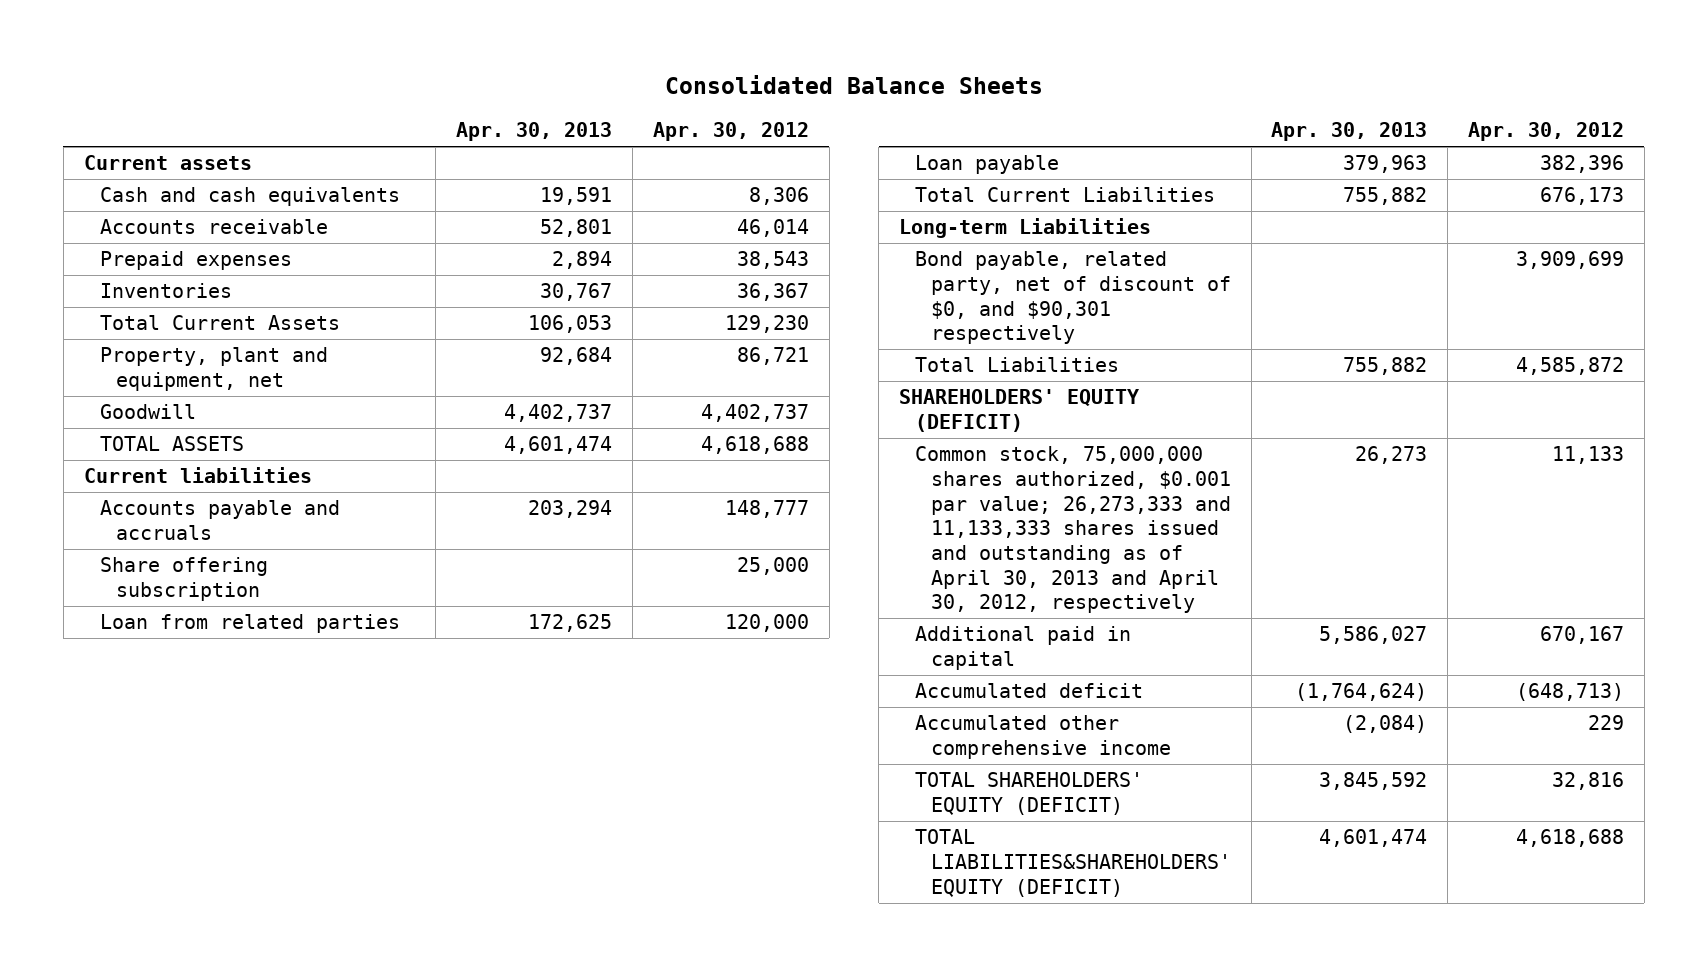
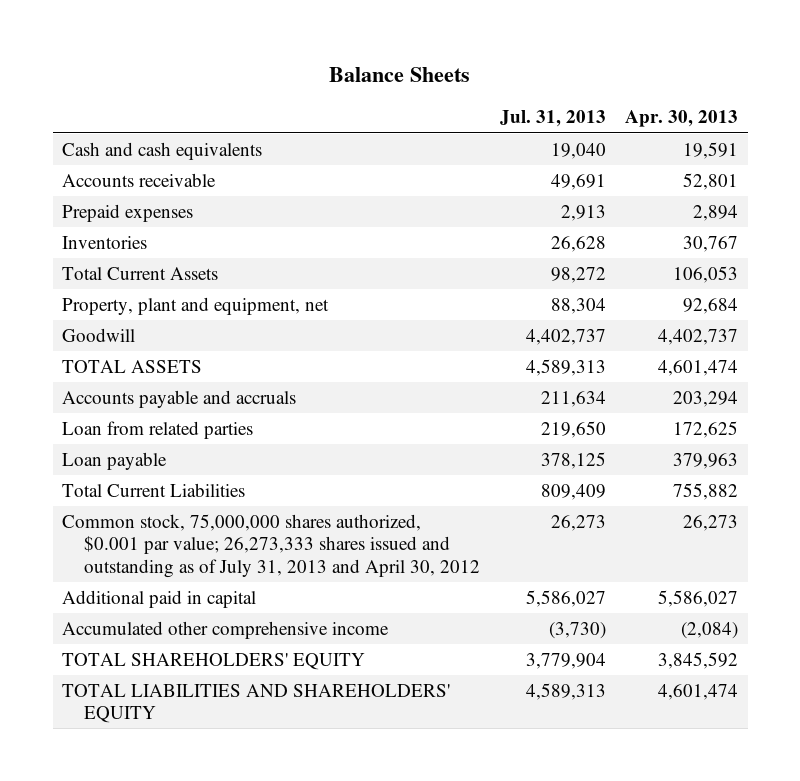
[664,75,1043,95] Consolidated Balance Sheets -> [329,67,471,83] Balance Sheets
[652,122,809,142] Apr. 30, 2012 -> none
none -> [499,110,606,128] Jul. 31, 2013
[83,155,252,171] Current assets -> none
[83,467,312,484] Current liabilities -> none
[99,557,268,601] Share offering subscription -> none
[898,218,1151,239] Long-term Liabilities -> none
[914,251,1231,345] Bond payable, related party, net of discount of $0, and $90,301 respectively -> none
[914,357,1119,373] Total Liabilities -> none
[898,389,1139,432] SHAREHOLDERS' EQUITY (DEFICIT) -> none
[914,446,1231,614] Common stock, 75,000,000 shares authorized, $0.001 par value; 26,273,333 and 11,133,333 shares issued and outstanding as of April 30, 2013 and April 30, 2012, respectively -> [62,513,481,578] Common stock, 75,000,000 shares authorized, $0.001 par value; 26,273,333 shares issued and outstanding as of July 31, 2013 and April 30, 2012
[914,683,1143,699] Accumulated deficit -> none
[914,772,1143,815] TOTAL SHAREHOLDERS' EQUITY (DEFICIT) -> [62,652,366,670] TOTAL SHAREHOLDERS' EQUITY
[914,829,1231,897] TOTAL LIABILITIES&SHAREHOLDERS' EQUITY (DEFICIT) -> [62,683,451,724] TOTAL LIABILITIES AND SHAREHOLDERS' EQUITY

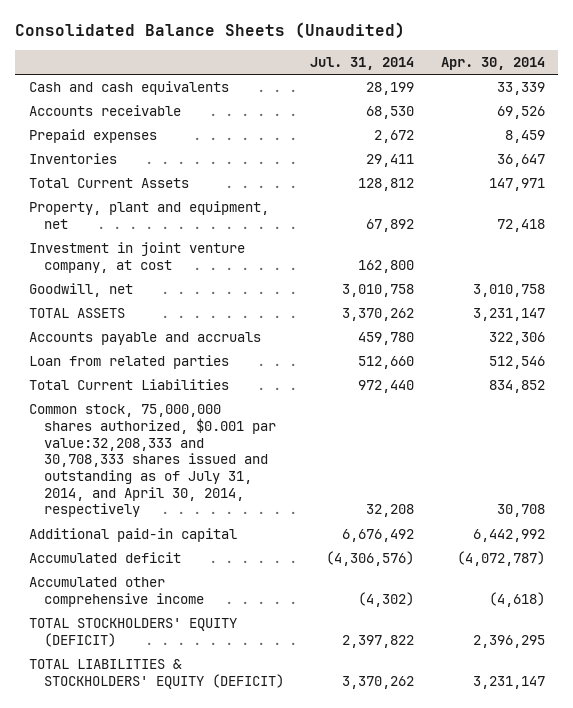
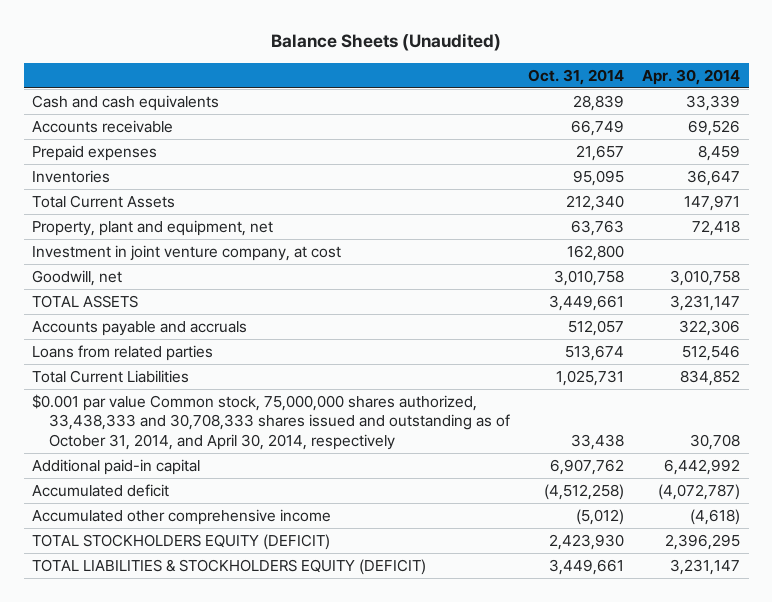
[15,22,406,39] Consolidated Balance Sheets (Unaudited) -> [271,33,502,52] Balance Sheets (Unaudited)
[310,56,415,70] Jul. 31, 2014 -> none
none -> [528,68,625,85] Oct. 31, 2014
[28,355,229,370] Loan from related parties -> [32,344,214,361] Loans from related parties
[28,404,276,518] Common stock, 75,000,000 shares authorized, $0.001 par value:32,208,333 and 30,708,333 shares issued and outstanding as of July 31, 2014, and April 30, 2014, respectively -> [32,393,511,450] $0.001 par value Common stock, 75,000,000 shares authorized, 33,438,333 and 30,708,333 shares issued and outstanding as of October 31, 2014, and April 30, 2014, respectively
[28,618,237,647] TOTAL STOCKHOLDERS' EQUITY (DEFICIT) -> [32,533,331,550] TOTAL STOCKHOLDERS EQUITY (DEFICIT)
[28,659,284,689] TOTAL LIABILITIES & STOCKHOLDERS' EQUITY (DEFICIT) -> [32,558,427,575] TOTAL LIABILITIES & STOCKHOLDERS EQUITY (DEFICIT)

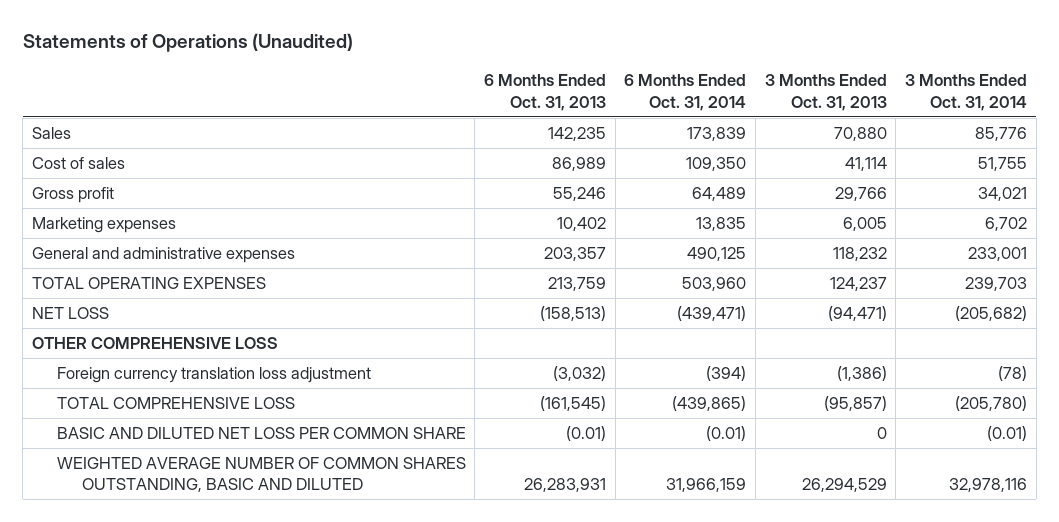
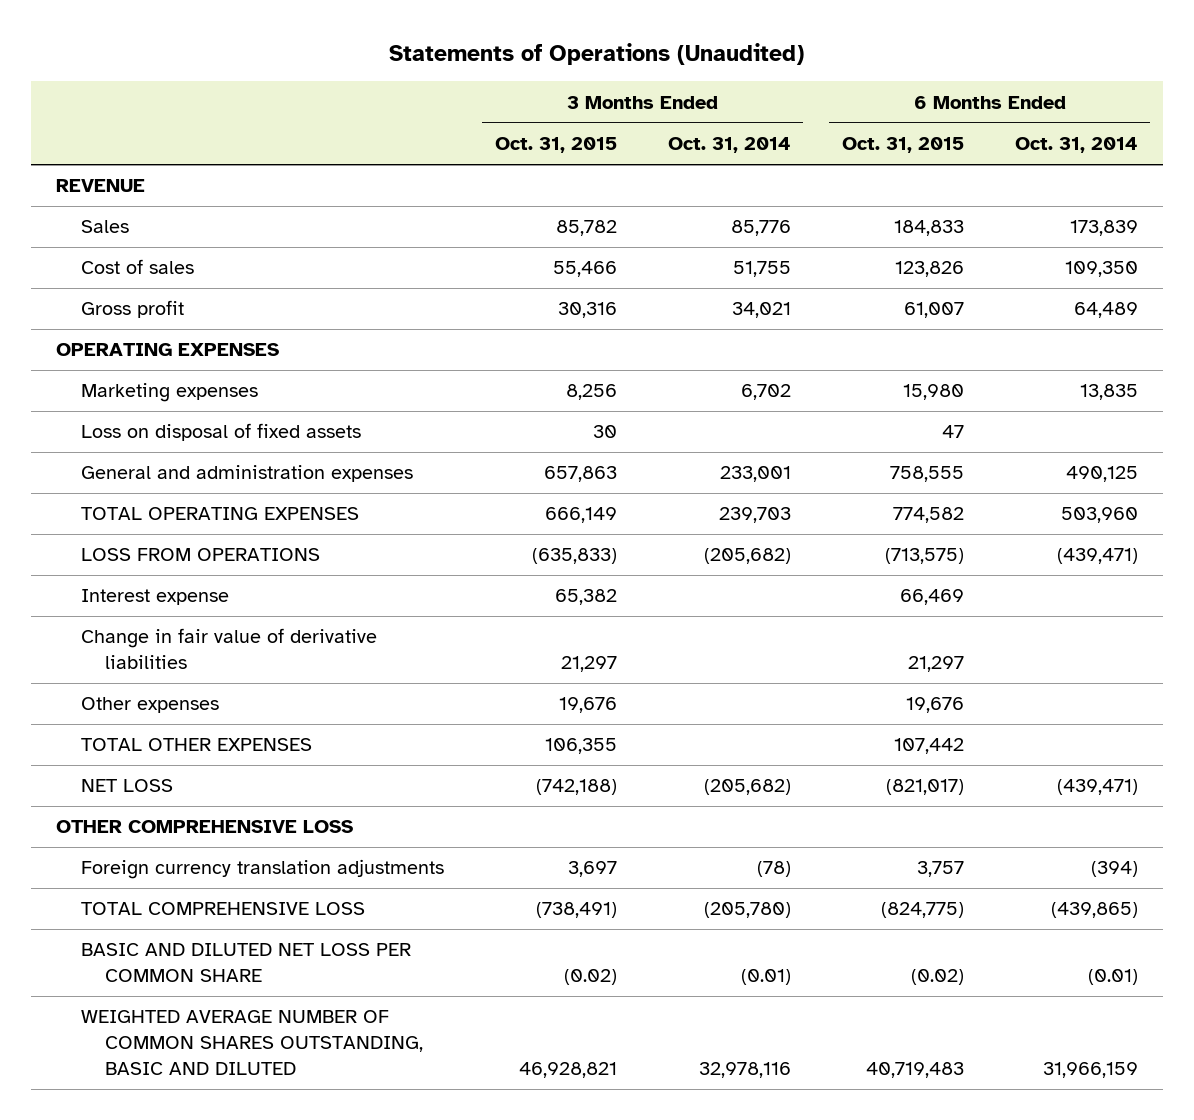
[484,74,607,111] 6 Months Ended Oct. 31, 2013 -> none
[764,74,887,111] 3 Months Ended Oct. 31, 2013 -> none
none -> [494,137,617,154] Oct. 31, 2015
none -> [841,137,964,154] Oct. 31, 2015
none -> [56,179,146,193] REVENUE
none -> [56,343,280,357] OPERATING EXPENSES
none -> [80,423,361,442] Loss on disposal of fixed assets
[31,247,295,264] General and administrative expenses -> [80,465,413,483] General and administration expenses
none -> [80,548,320,562] LOSS FROM OPERATIONS
none -> [80,589,229,606] Interest expense
none -> [80,628,377,670] Change in fair value of derivative liabilities
none -> [80,697,219,714] Other expenses
none -> [80,738,312,752] TOTAL OTHER EXPENSES
[56,367,371,384] Foreign currency translation loss adjustment -> [80,859,444,880] Foreign currency translation adjustments

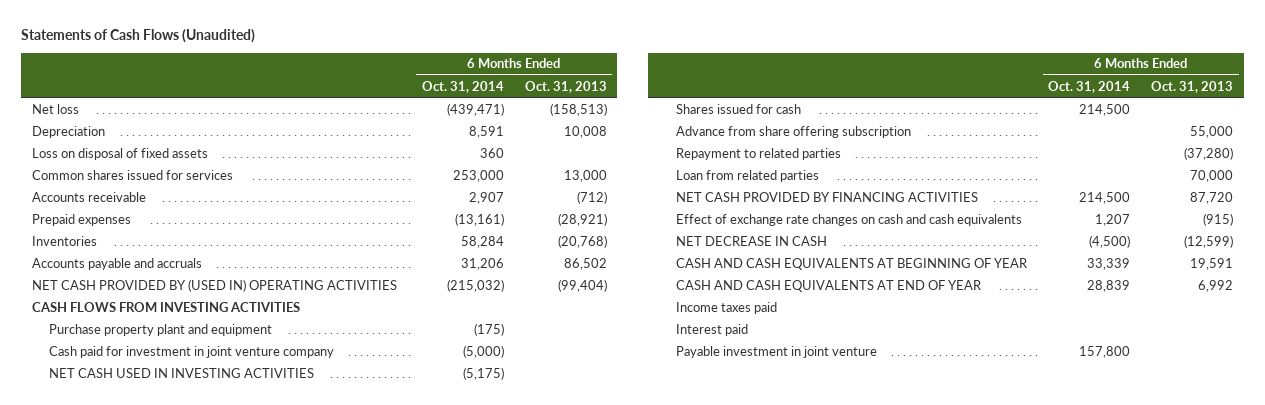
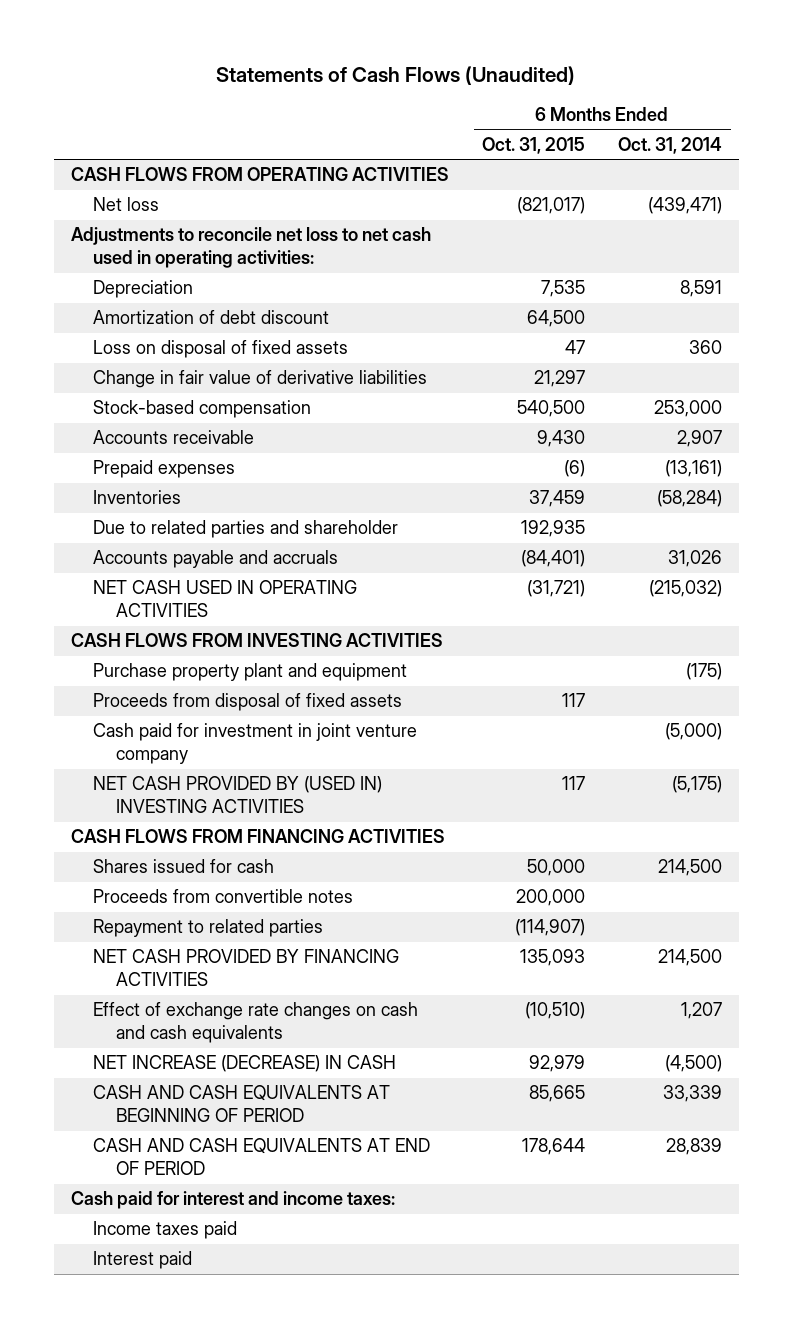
[524,80,607,93] Oct. 31, 2013 -> none
none -> [481,137,585,155] Oct. 31, 2015
none -> [70,167,449,182] CASH FLOWS FROM OPERATING ACTIVITIES
none -> [70,227,431,269] Adjustments to reconcile net loss to net cash used in operating activities:
none -> [93,310,330,325] Amortization of debt discount
none -> [93,370,428,389] Change in fair value of derivative liabilities
[31,169,233,180] Common shares issued for services -> [93,400,312,419] Stock-based compensation
[460,235,504,248] 58,284 -> [657,490,723,508] (58,284)
none -> [93,520,399,539] Due to related parties and shareholder
[460,257,504,270] 31,206 -> [668,550,723,568] 31,026
[31,278,397,292] NET CASH PROVIDED BY (USED IN) OPERATING ACTIVITIES -> [93,580,358,618] NET CASH USED IN OPERATING ACTIVITIES
none -> [93,693,403,712] Proceeds from disposal of fixed assets
[49,367,315,378] NET CASH USED IN INVESTING ACTIVITIES -> [93,776,383,814] NET CASH PROVIDED BY (USED IN) INVESTING ACTIVITIES
none -> [70,829,445,844] CASH FLOWS FROM FINANCING ACTIVITIES
[676,125,912,138] Advance from share offering subscription -> none
none -> [93,889,354,904] Proceeds from convertible notes
[676,169,820,182] Loan from related parties -> none
[676,235,828,246] NET DECREASE IN CASH -> [93,1055,397,1073] NET INCREASE (DECREASE) IN CASH
[676,257,1029,270] CASH AND CASH EQUIVALENTS AT BEGINNING OF YEAR -> [93,1085,391,1123] CASH AND CASH EQUIVALENTS AT BEGINNING OF PERIOD
[676,279,983,292] CASH AND CASH EQUIVALENTS AT END OF YEAR -> [93,1138,431,1176] CASH AND CASH EQUIVALENTS AT END OF PERIOD
none -> [70,1191,395,1210] Cash paid for interest and income taxes:
[676,345,878,358] Payable investment in joint venture -> none

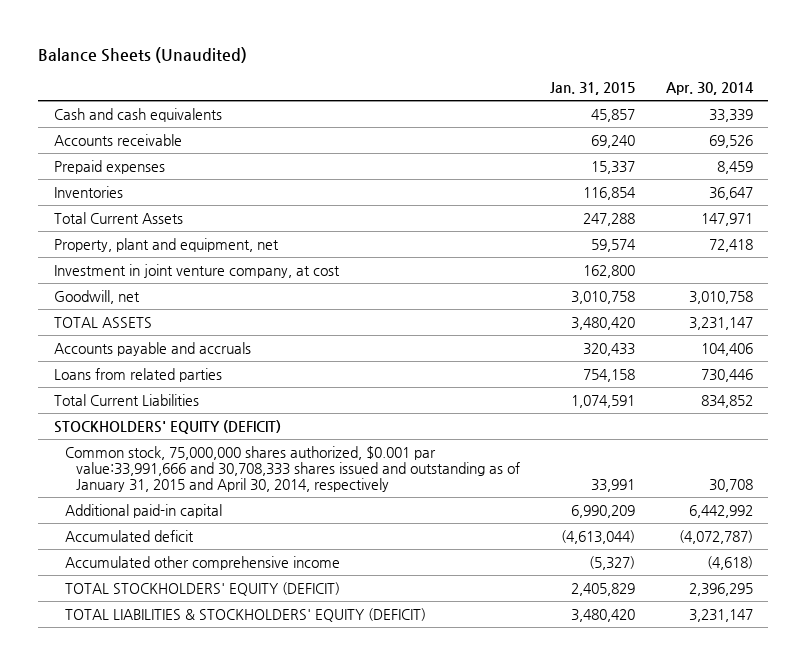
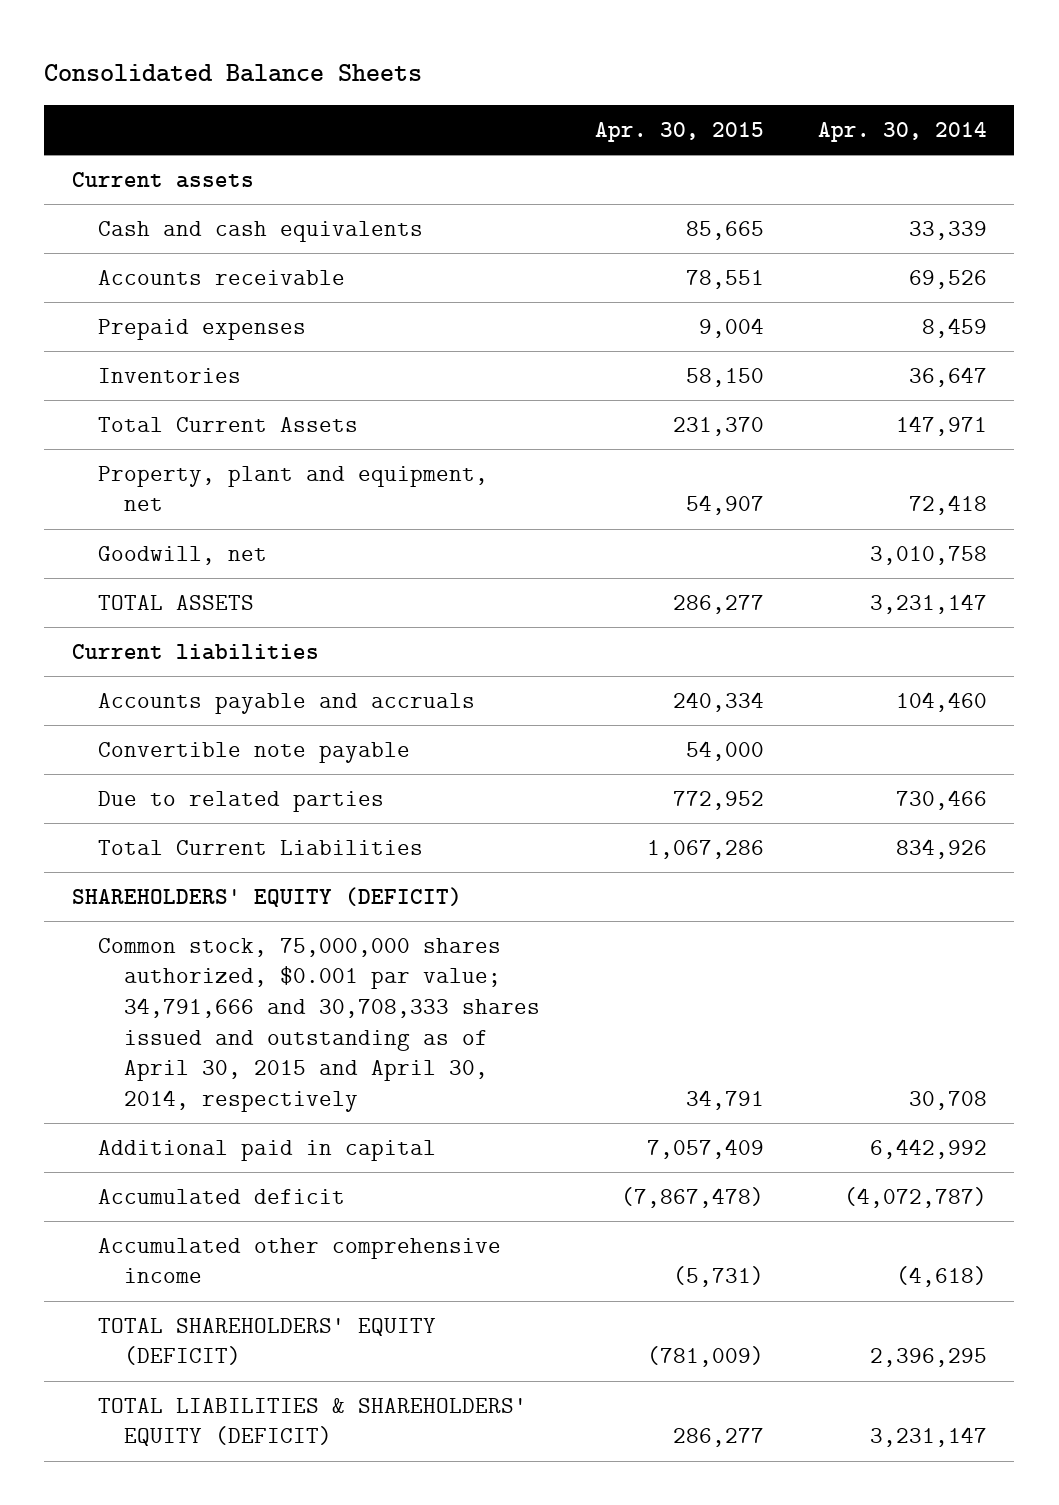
[38,47,248,64] Balance Sheets (Unaudited) -> [44,64,423,83] Consolidated Balance Sheets
[550,82,636,96] Jan. 31, 2015 -> none
none -> [594,121,764,142] Apr. 30, 2015
none -> [71,171,254,188] Current assets
[53,263,340,278] Investment in joint venture company, at cost -> none
[53,367,222,382] Loans from related parties -> none
none -> [71,643,319,660] Current liabilities
[700,342,753,356] 104,406 -> [896,691,988,712] 104,460
none -> [97,741,410,763] Convertible note payable
none -> [97,790,384,812] Due to related parties
[700,394,753,408] 834,852 -> [896,838,988,859] 834,926
[53,419,281,434] STOCKHOLDERS' EQUITY (DEFICIT) -> [71,886,462,907] SHAREHOLDERS' EQUITY (DEFICIT)
[64,445,520,493] Common stock, 75,000,000 shares authorized, $0.001 par value:33,991,666 and 30,708,333 shares issued and outstanding as of January 31, 2015 and April 30, 2014, respectively -> [97,937,540,1112] Common stock, 75,000,000 shares authorized, $0.001 par value; 34,791,666 and 30,708,333 shares issued and outstanding as of April 30, 2015 and April 30, 2014, respectively
[64,503,222,518] Additional paid-in capital -> [97,1139,436,1161] Additional paid in capital
[64,581,340,596] TOTAL STOCKHOLDERS' EQUITY (DEFICIT) -> [97,1317,436,1366] TOTAL SHAREHOLDERS' EQUITY (DEFICIT)
[64,607,426,622] TOTAL LIABILITIES & STOCKHOLDERS' EQUITY (DEFICIT) -> [97,1397,527,1448] TOTAL LIABILITIES & SHAREHOLDERS' EQUITY (DEFICIT)

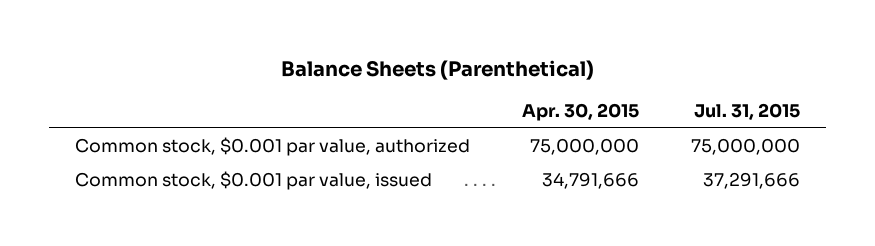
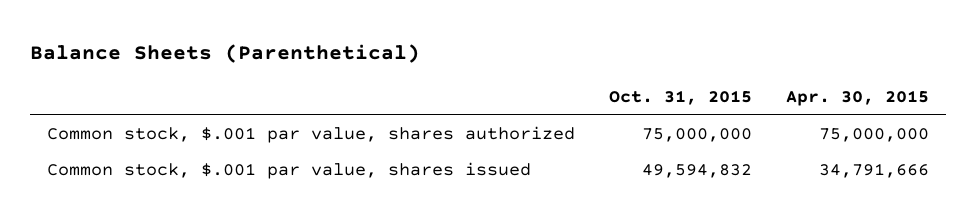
[694,103,801,121] Jul. 31, 2015 -> none
none -> [608,89,752,105] Oct. 31, 2015
[75,137,471,157] Common stock, $0.001 par value, authorized -> [47,125,576,143] Common stock, $.001 par value, shares authorized
[75,171,433,191] Common stock, $0.001 par value, issued -> [47,161,532,179] Common stock, $.001 par value, shares issued

